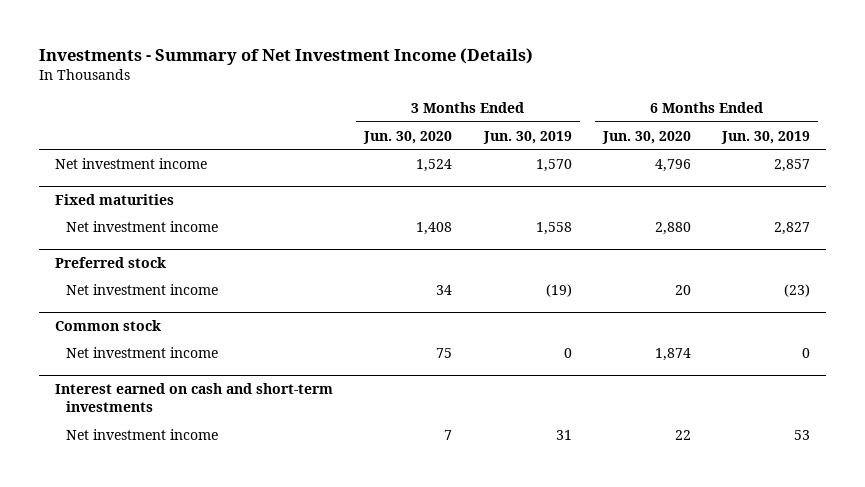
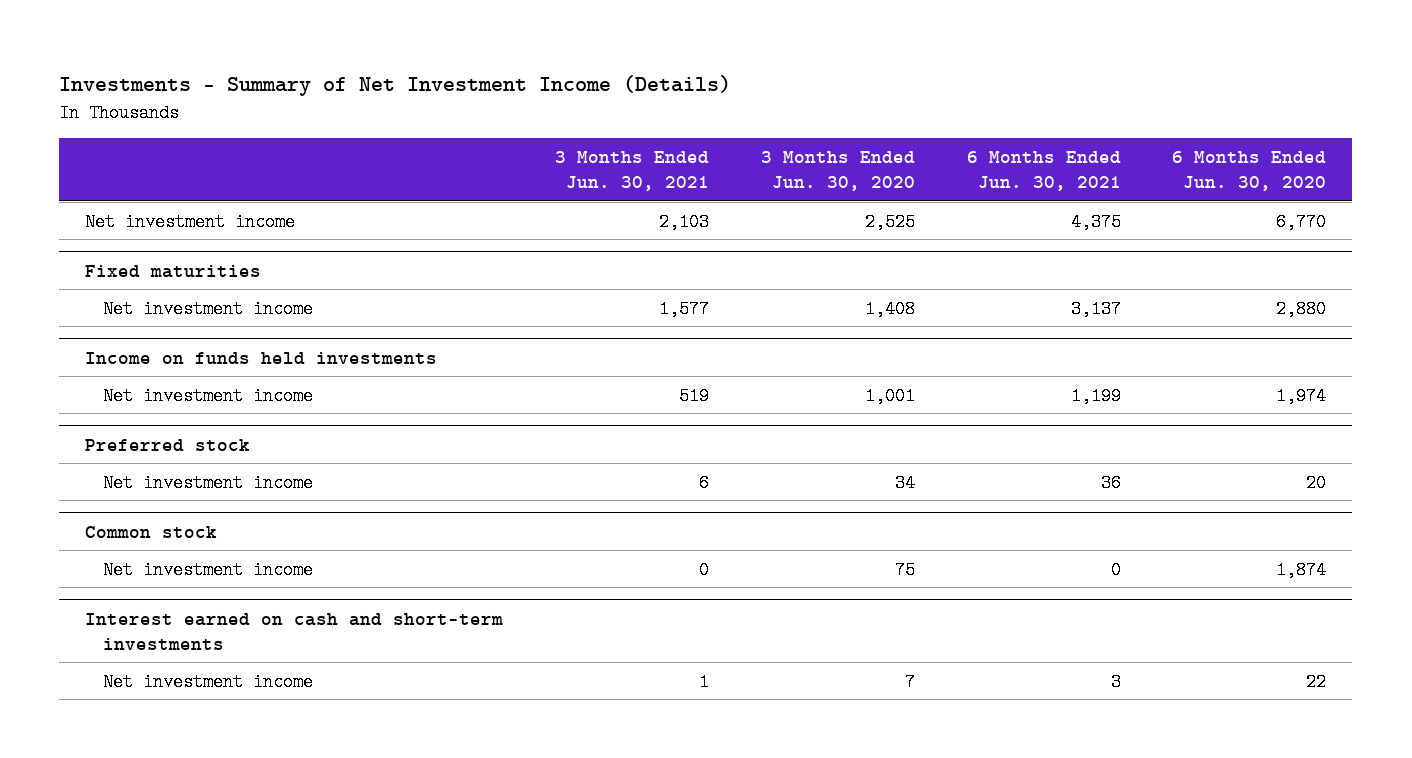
[482,130,572,144] Jun. 30, 2019 -> none
[721,130,811,144] Jun. 30, 2019 -> none
none -> [555,151,710,192] 3 Months Ended Jun. 30, 2021
none -> [966,151,1121,192] 6 Months Ended Jun. 30, 2021
[416,158,453,172] 1,524 -> [864,212,915,231] 2,525
[655,158,692,172] 4,796 -> [1276,212,1327,231] 6,770
none -> [85,351,438,364] Income on funds held investments
none -> [102,386,313,405] Net investment income

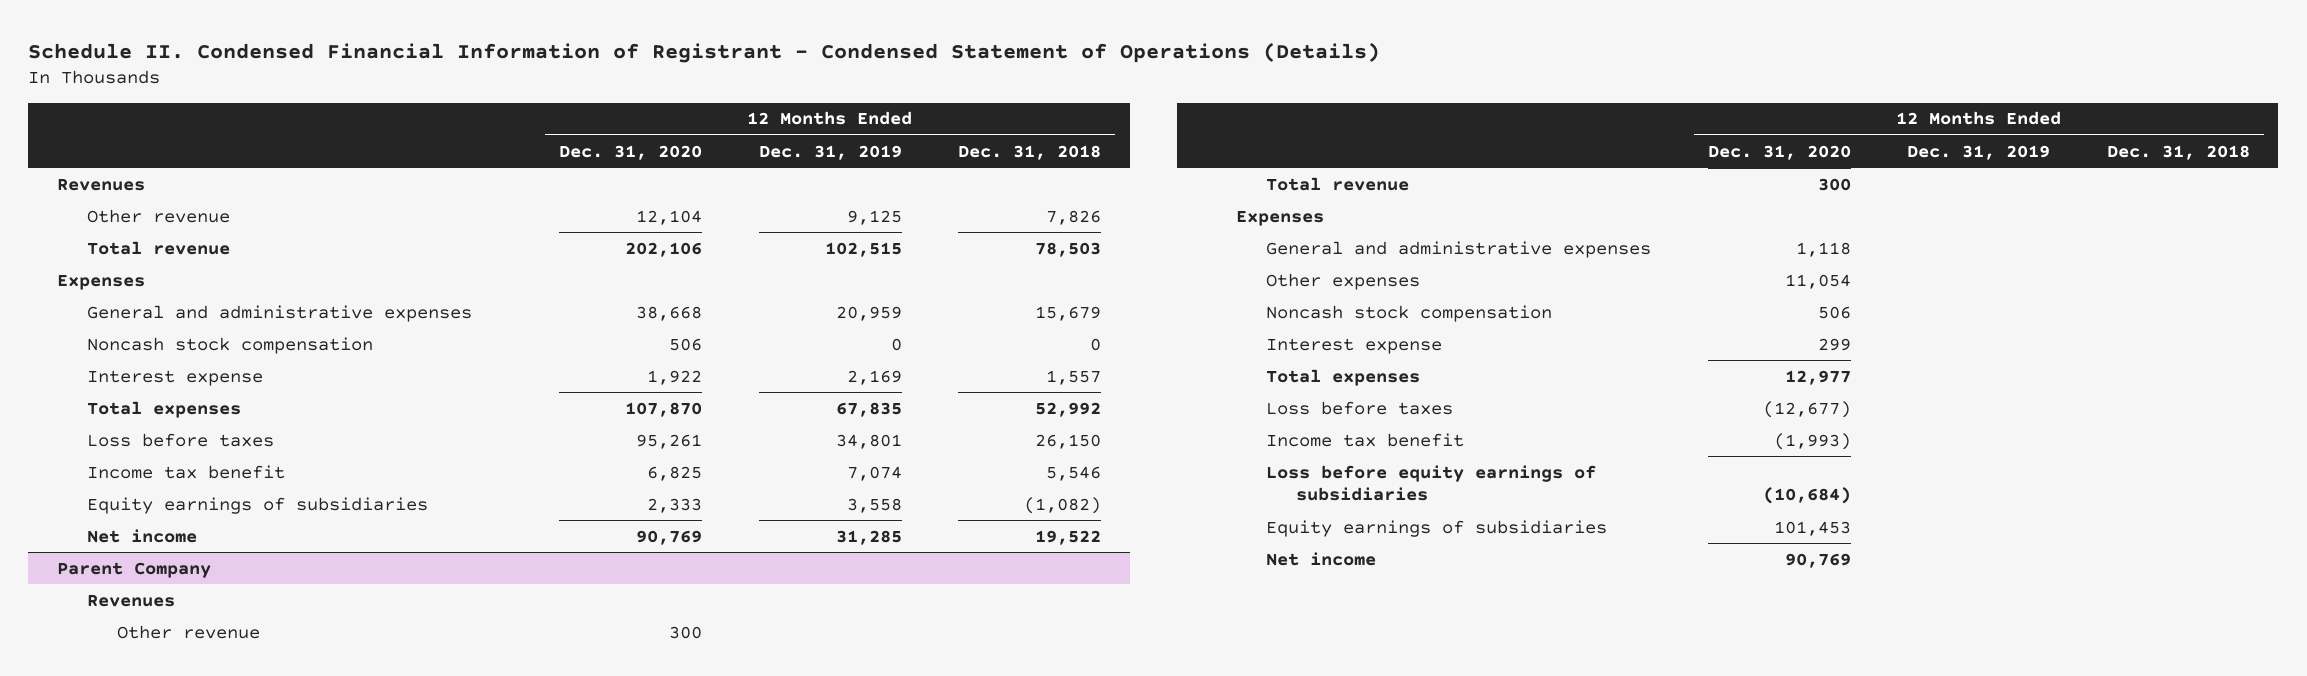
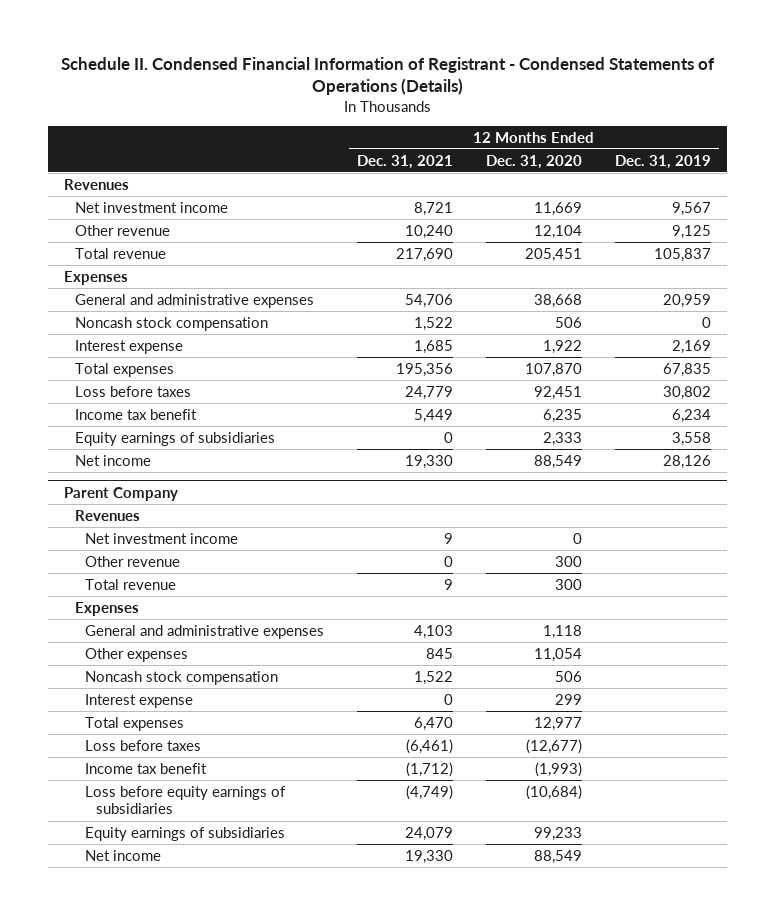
[28,41,1381,63] Schedule II. Condensed Financial Information of Registrant - Condensed Statement of Operations (Details) -> [60,57,715,96] Schedule II. Condensed Financial Information of Registrant - Condensed Statements of Operations (Details)
[958,144,1102,160] Dec. 31, 2018 -> none
none -> [357,154,454,169] Dec. 31, 2021
none -> [74,201,228,213] Net investment income
[624,241,702,257] 202,106 -> [524,247,582,262] 205,451
[824,241,902,257] 102,515 -> [653,247,711,262] 105,837
[635,433,702,449] 95,261 -> [533,385,582,400] 92,451
[835,433,902,449] 34,801 -> [662,385,711,400] 30,802
[646,465,702,481] 6,825 -> [542,408,582,423] 6,235
[846,465,902,481] 7,074 -> [671,408,711,423] 6,234
[635,529,702,545] 90,769 -> [533,454,582,469] 88,549
[835,529,902,545] 31,285 -> [662,454,711,469] 28,126
none -> [85,532,239,544] Net investment income
[1773,520,1851,536] 101,453 -> [533,826,582,841] 99,233
[1784,552,1851,568] 90,769 -> [533,849,582,864] 88,549

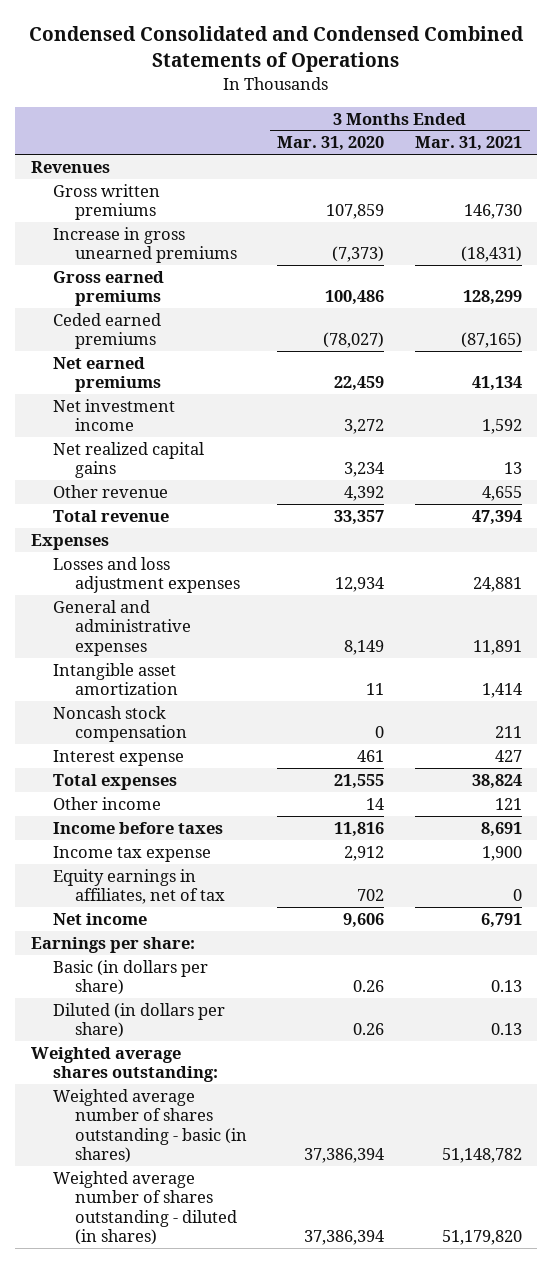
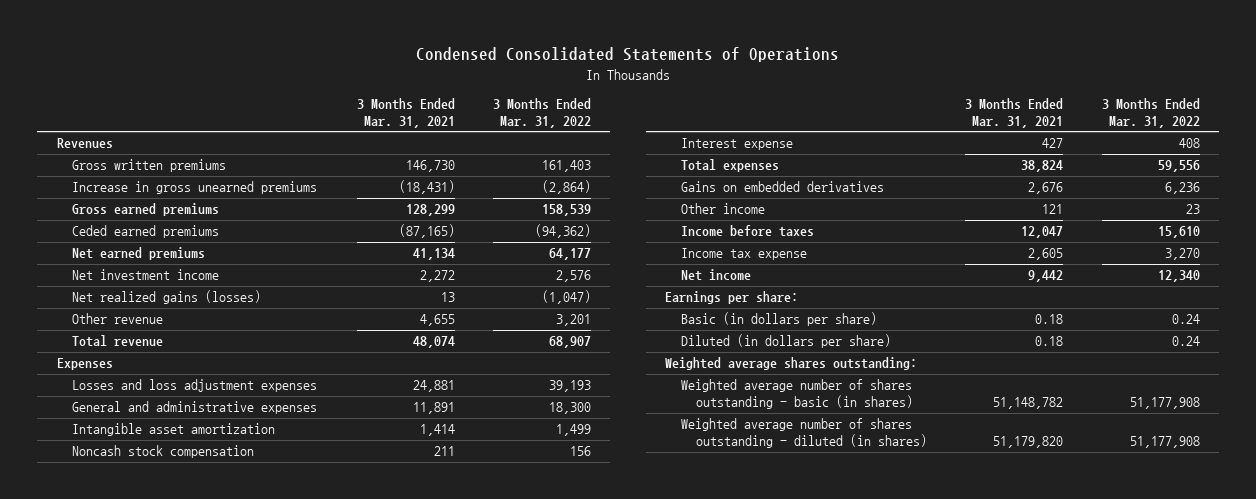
[29,26,525,73] Condensed Consolidated and Condensed Combined Statements of Operations -> [416,47,840,63] Condensed Consolidated Statements of Operations
[277,136,385,152] Mar. 31, 2020 -> none
none -> [493,98,592,129] 3 Months Ended Mar. 31, 2022
[481,419,522,435] 1,592 -> [420,270,456,283] 2,272
[52,441,204,479] Net realized capital gains -> [72,290,262,305] Net realized gains (losses)
[471,509,522,525] 47,394 -> [413,336,456,349] 48,074
none -> [680,181,884,193] Gains on embedded derivatives
[52,868,225,905] Equity earnings in affiliates, net of tax -> none
[480,821,522,837] 8,691 -> [1021,226,1064,239] 12,047
[481,845,522,861] 1,900 -> [1028,248,1064,261] 2,605
[480,912,522,928] 6,791 -> [1028,270,1064,283] 9,442
[490,980,522,993] 0.13 -> [1035,314,1064,325] 0.18
[490,1023,522,1036] 0.13 -> [1035,336,1064,347] 0.18

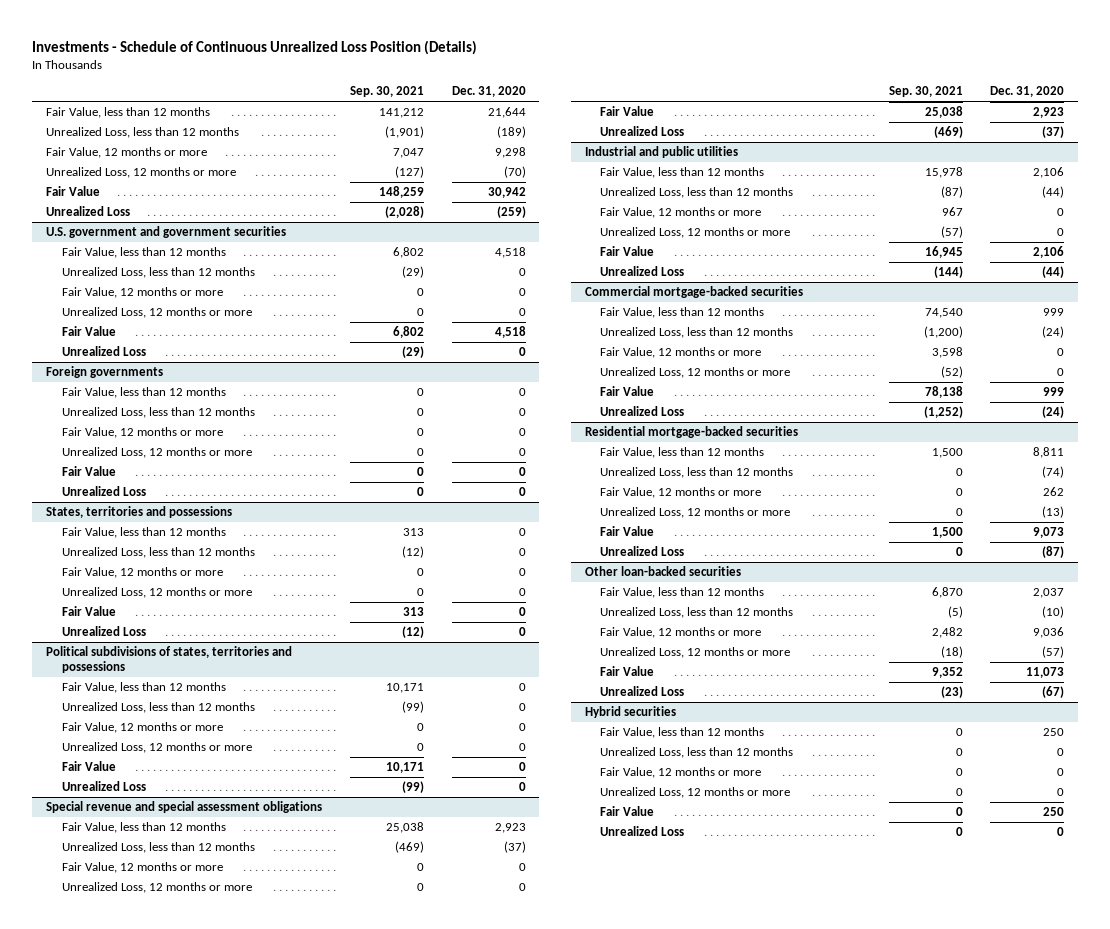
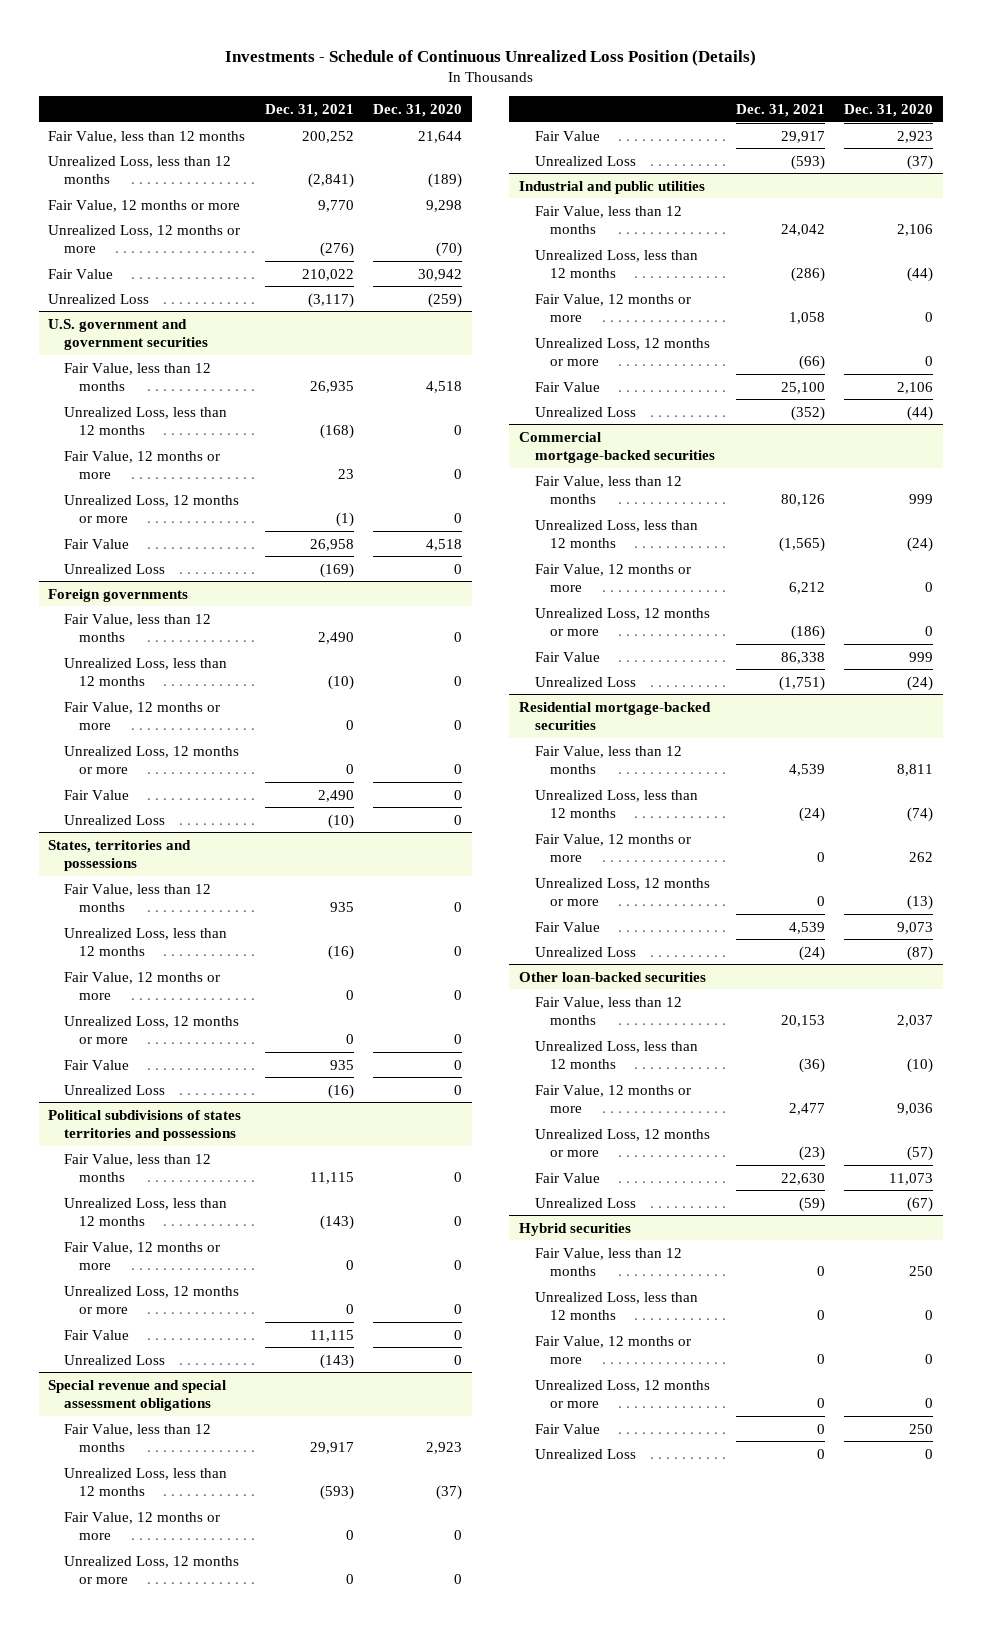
[349,86,424,98] Sep. 30, 2021 -> none
none -> [264,103,354,117] Dec. 31, 2021
[46,646,293,674] Political subdivisions of states, territories and possessions -> [48,1109,242,1141] Political subdivisions of states territories and possessions

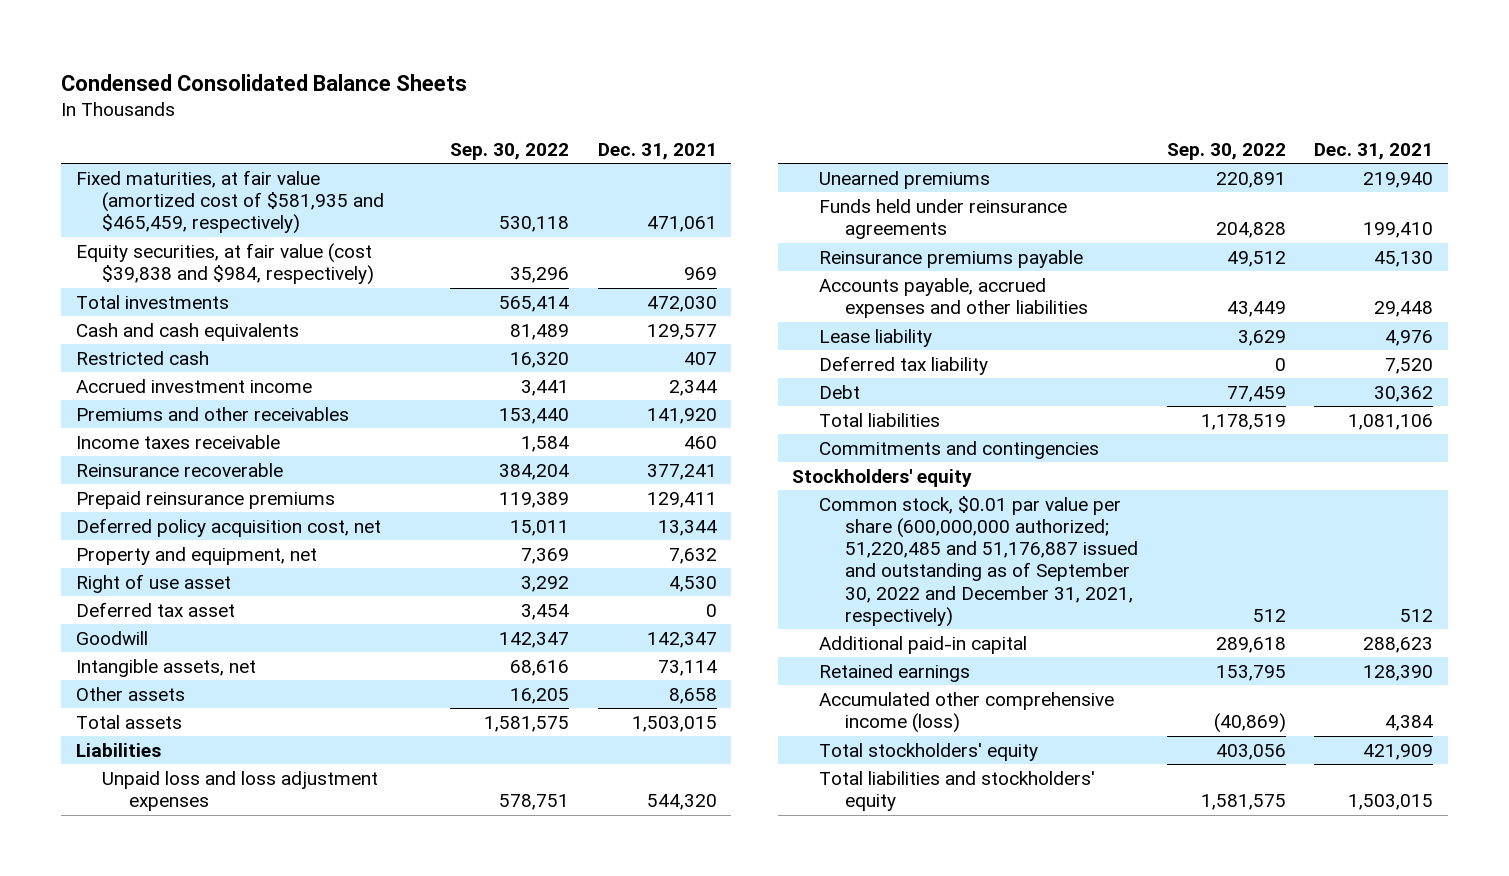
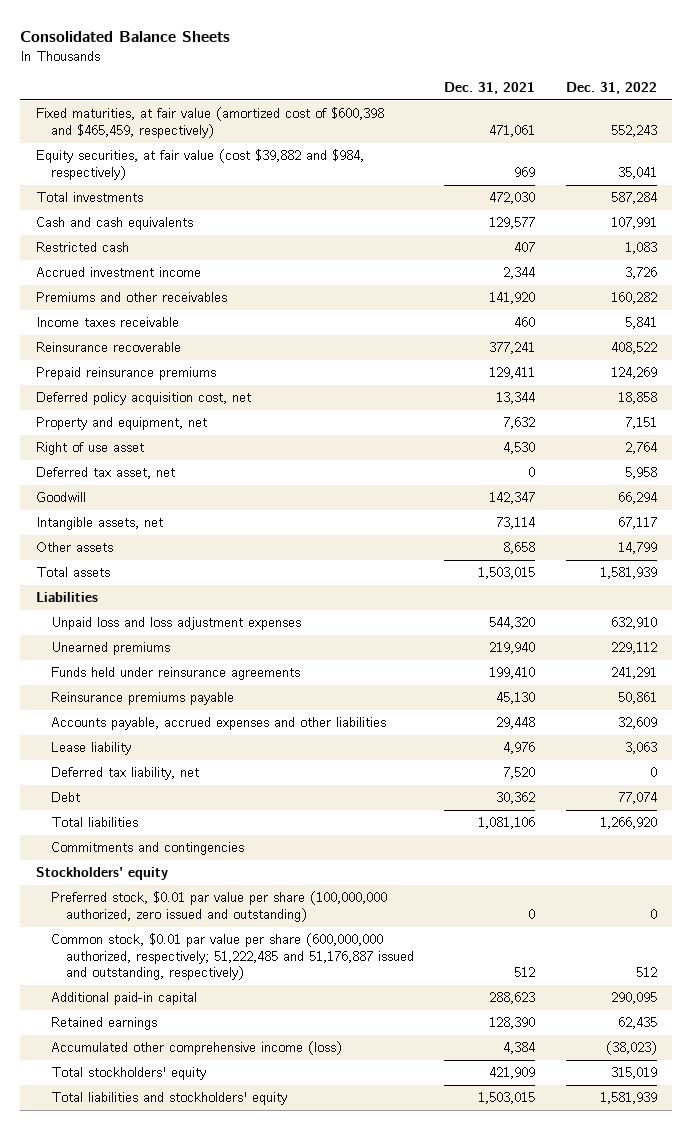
[61,73,468,91] Condensed Consolidated Balance Sheets -> [20,30,231,42] Consolidated Balance Sheets
[450,142,570,160] Sep. 30, 2022 -> none
none -> [565,81,657,94] Dec. 31, 2022
[75,169,385,235] Fixed maturities, at fair value (amortized cost of $581,935 and $465,459, respectively) -> [35,107,384,138] Fixed maturities, at fair value (amortized cost of $600,398 and $465,459, respectively)
[75,242,375,286] Equity securities, at fair value (cost $39,838 and $984, respectively) -> [35,149,364,180] Equity securities, at fair value (cost $39,882 and $984, respectively)
[75,601,235,617] Deferred tax asset -> [35,467,175,480] Deferred tax asset, net
[818,355,988,375] Deferred tax liability -> [50,767,199,781] Deferred tax liability, net
none -> [50,891,387,922] Preferred stock, $0.01 par value per share (100,000,000 authorized, zero issued and outstanding)
[818,495,1139,627] Common stock, $0.01 par value per share (600,000,000 authorized; 51,220,485 and 51,176,887 issued and outstanding as of September 30, 2022 and December 31, 2021, respectively) -> [50,933,414,981] Common stock, $0.01 par value per share (600,000,000 authorized, respectively; 51,222,485 and 51,176,887 issued and outstanding, respectively)

